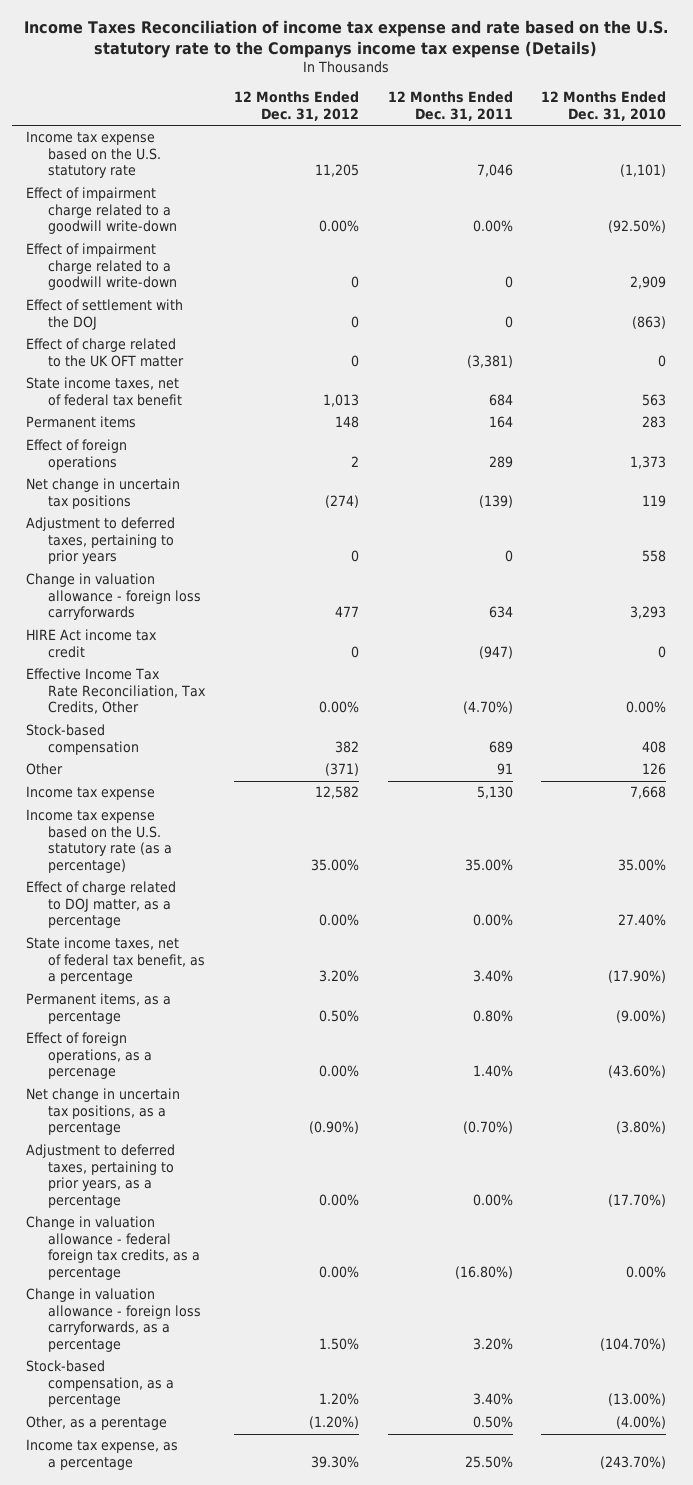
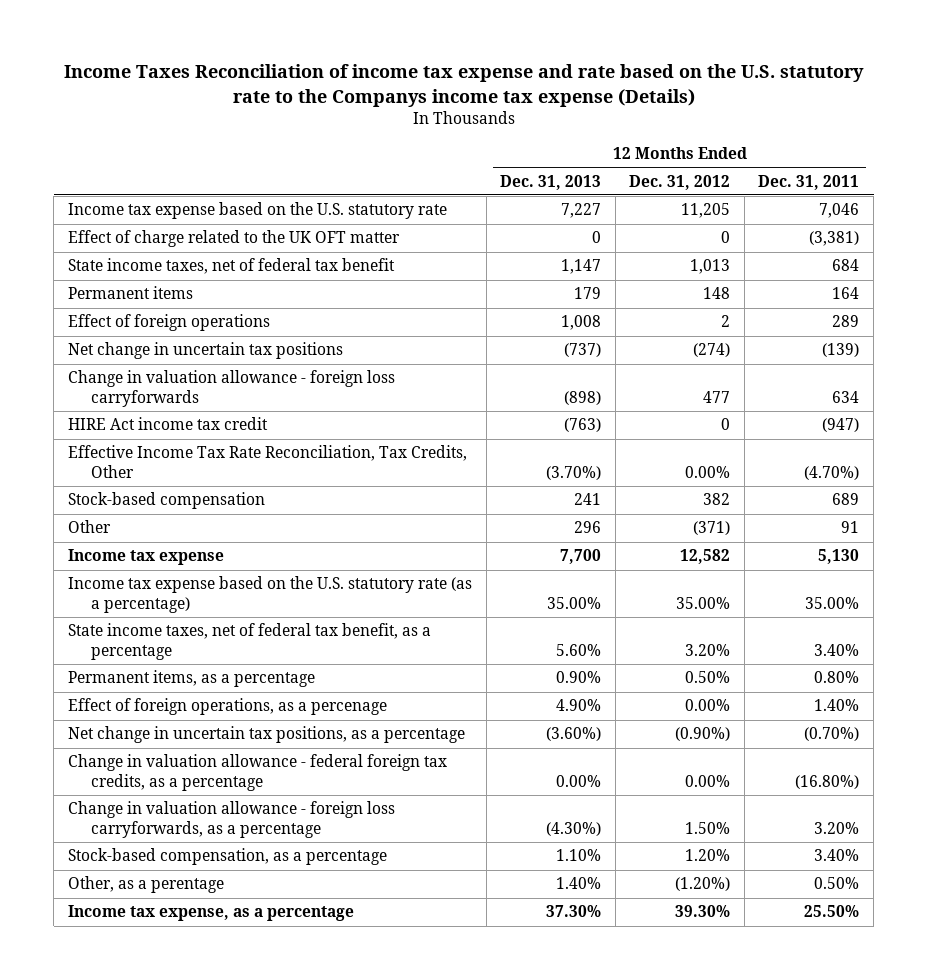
[541,91,667,121] 12 Months Ended Dec. 31, 2010 -> none
none -> [500,174,602,190] Dec. 31, 2013
[26,187,177,235] Effect of impairment charge related to a goodwill write-down -> none
[26,243,177,291] Effect of impairment charge related to a goodwill write-down -> none
[26,299,184,330] Effect of settlement with the DOJ -> none
[26,517,176,565] Adjustment to deferred taxes, pertaining to prior years -> none
[26,881,177,929] Effect of charge related to DOJ matter, as a percentage -> none
[26,1144,176,1208] Adjustment to deferred taxes, pertaining to prior years, as a percentage -> none

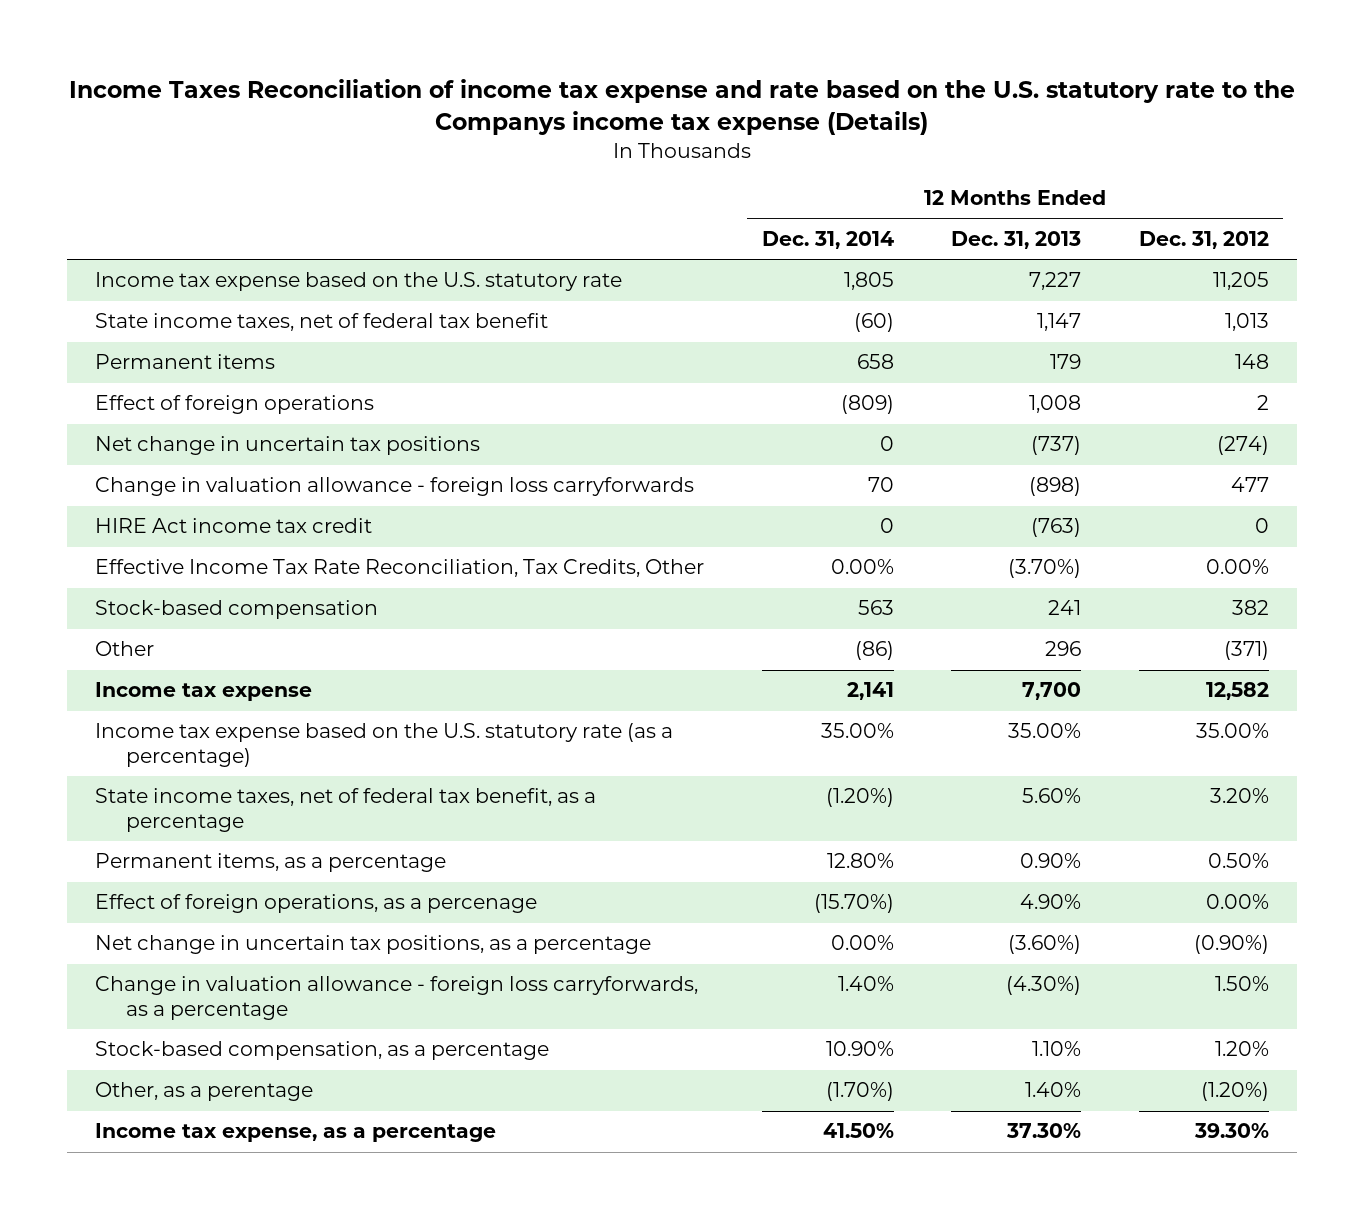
[758,174,860,190] Dec. 31, 2011 -> none
none -> [761,231,894,250] Dec. 31, 2014
[67,230,400,248] Effect of charge related to the UK OFT matter -> none
[67,754,447,792] Change in valuation allowance - federal foreign tax credits, as a percentage -> none

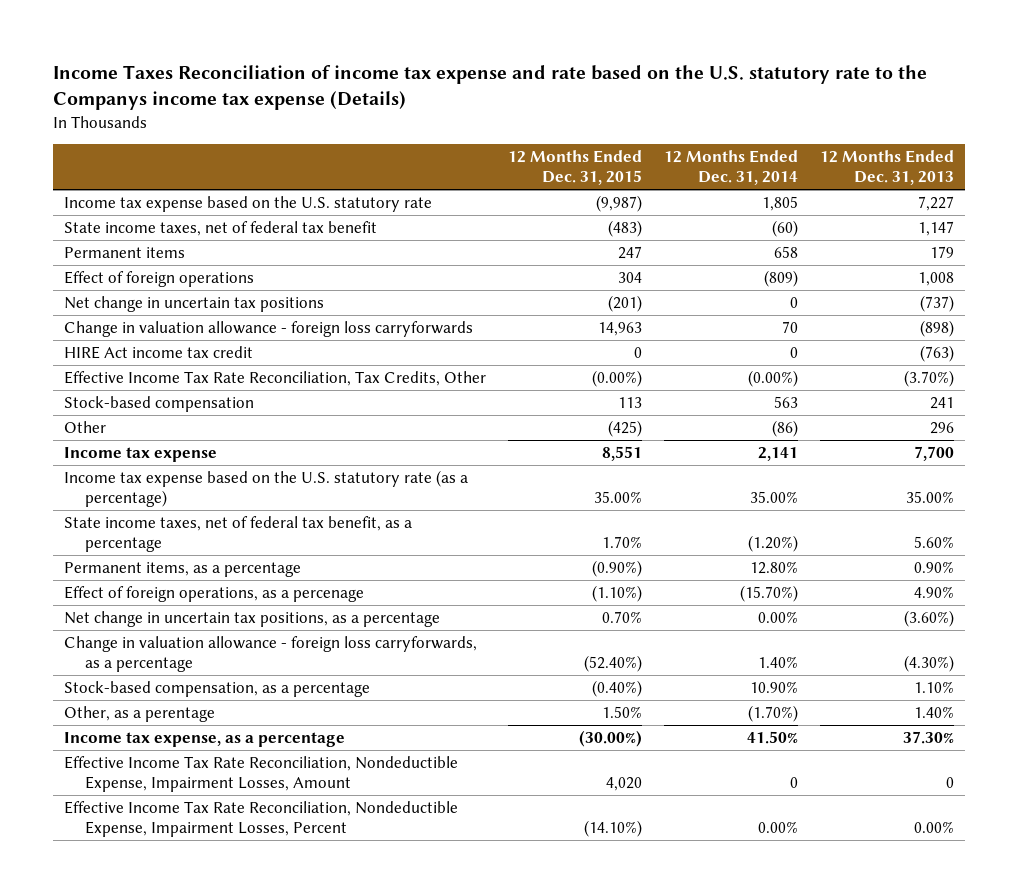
[1138,231,1269,250] Dec. 31, 2012 -> none
none -> [507,150,642,186] 12 Months Ended Dec. 31, 2015
[830,559,894,575] 0.00% -> [747,369,798,387] (0.00%)
none -> [63,755,458,792] Effective Income Tax Rate Reconciliation, Nondeductible Expense, Impairment Losses, Amount
none -> [63,800,458,837] Effective Income Tax Rate Reconciliation, Nondeductible Expense, Impairment Losses, Percent

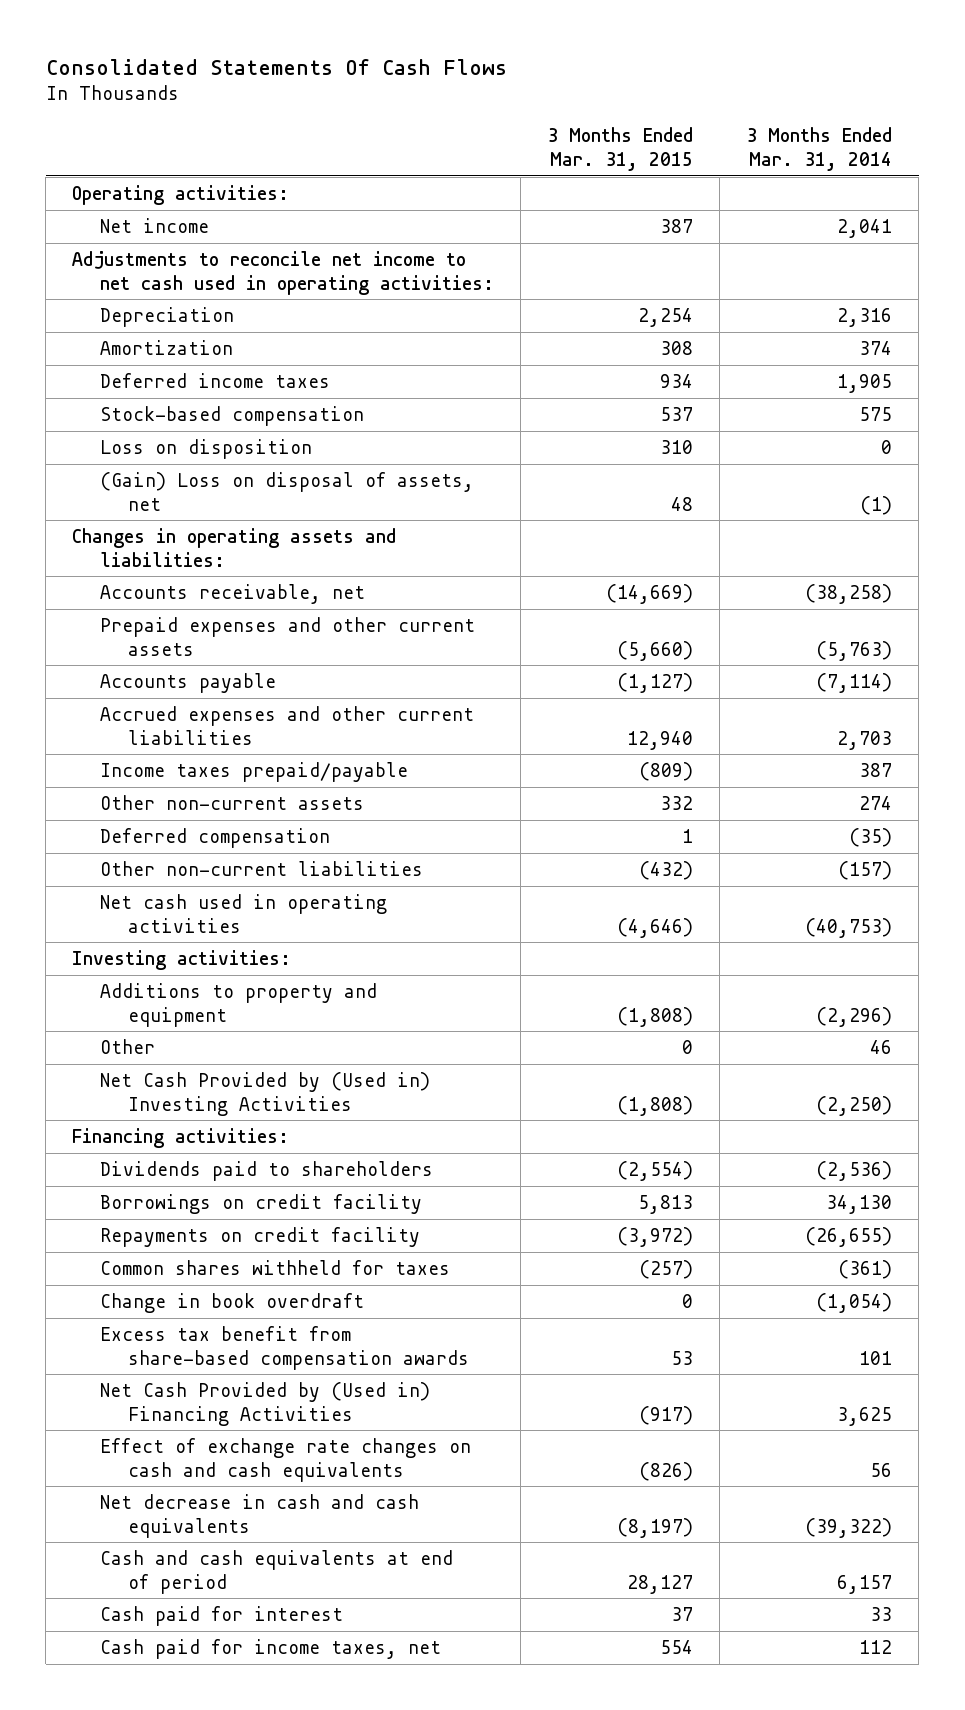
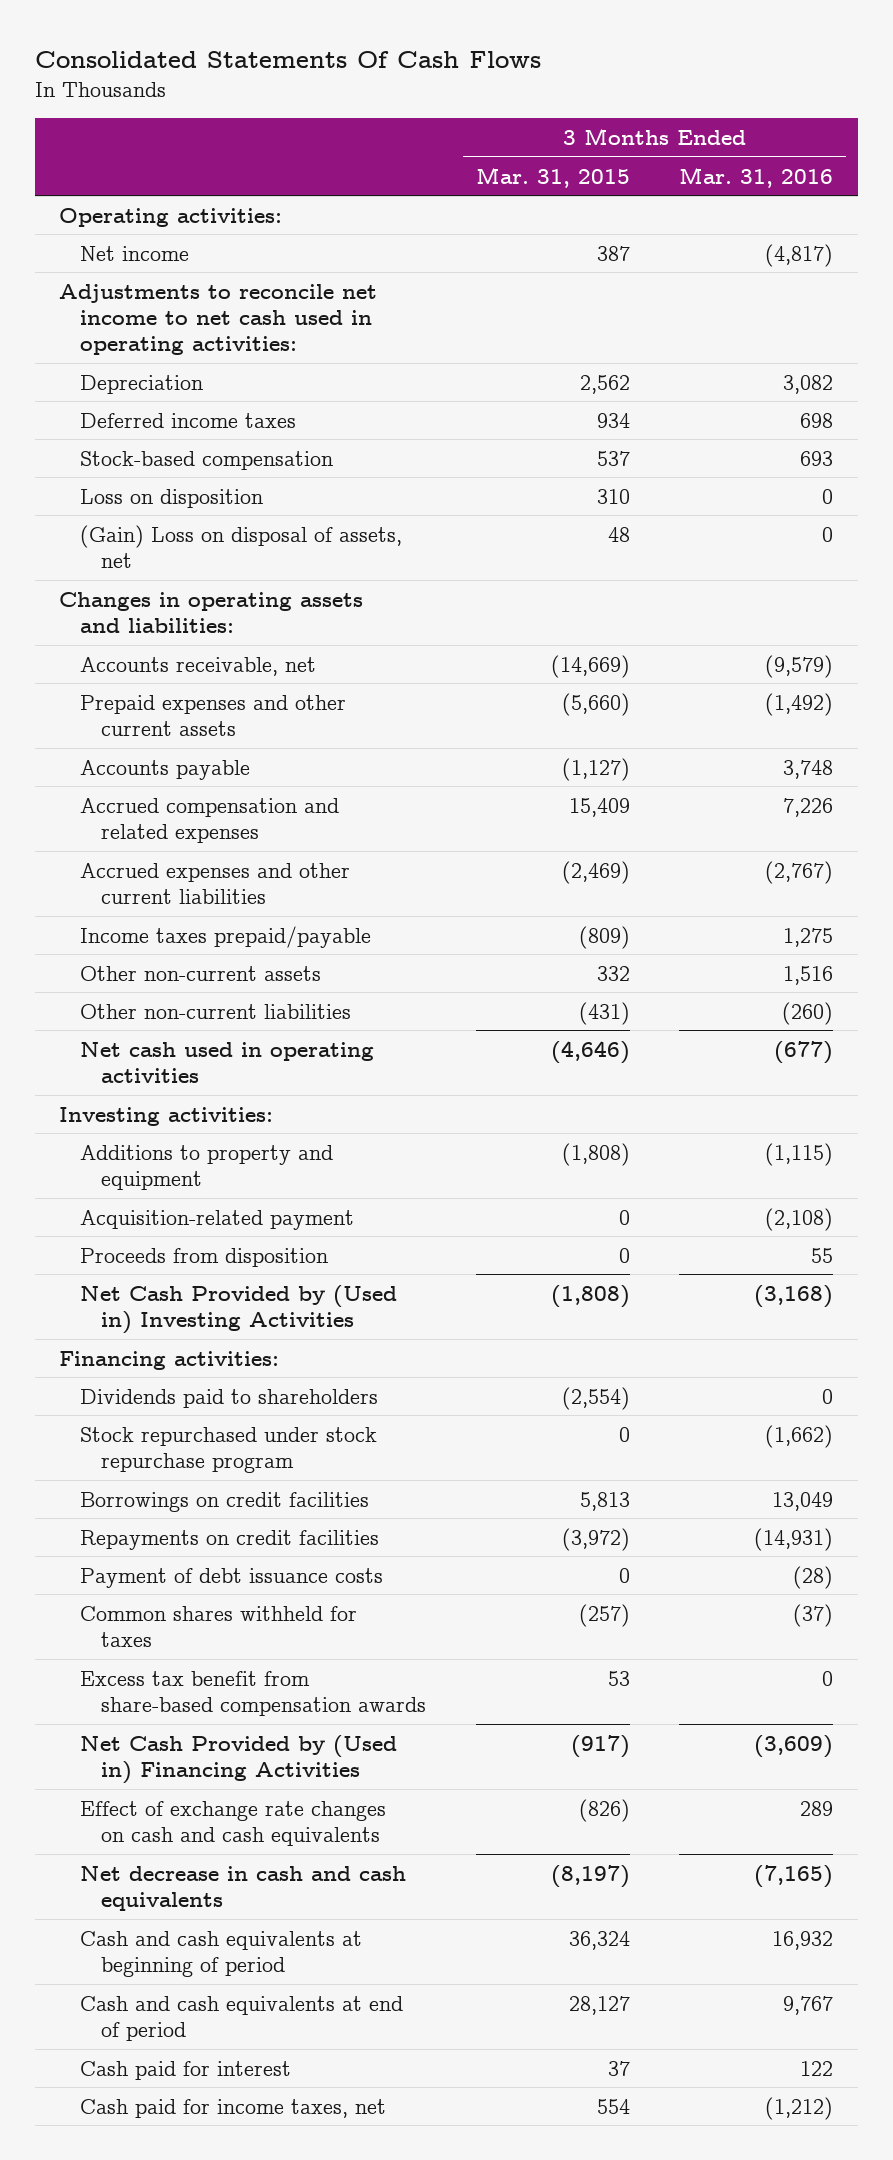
[746,127,893,171] 3 Months Ended Mar. 31, 2014 -> none
none -> [679,166,834,188] Mar. 31, 2016
[99,339,233,355] Amortization -> none
[638,307,694,327] 2,254 -> [579,374,630,394] 2,562
none -> [80,797,340,843] Accrued compensation and related expenses
[627,730,694,750] 12,940 -> [561,860,630,884] (2,469)
[99,827,330,848] Deferred compensation -> none
[639,860,694,880] (432) -> [578,1001,630,1025] (431)
[99,1038,155,1054] Other -> none
none -> [80,1209,355,1230] Acquisition-related payment
none -> [80,1247,329,1267] Proceeds from disposition
none -> [80,1426,378,1473] Stock repurchased under stock repurchase program
[99,1193,422,1214] Borrowings on credit facility -> [80,1491,370,1512] Borrowings on credit facilities
[99,1226,420,1247] Repayments on credit facility -> [80,1529,380,1550] Repayments on credit facilities
none -> [80,1567,384,1588] Payment of debt issuance costs
[99,1292,364,1313] Change in book overdraft -> none
none -> [80,1930,363,1977] Cash and cash equivalents at beginning of period

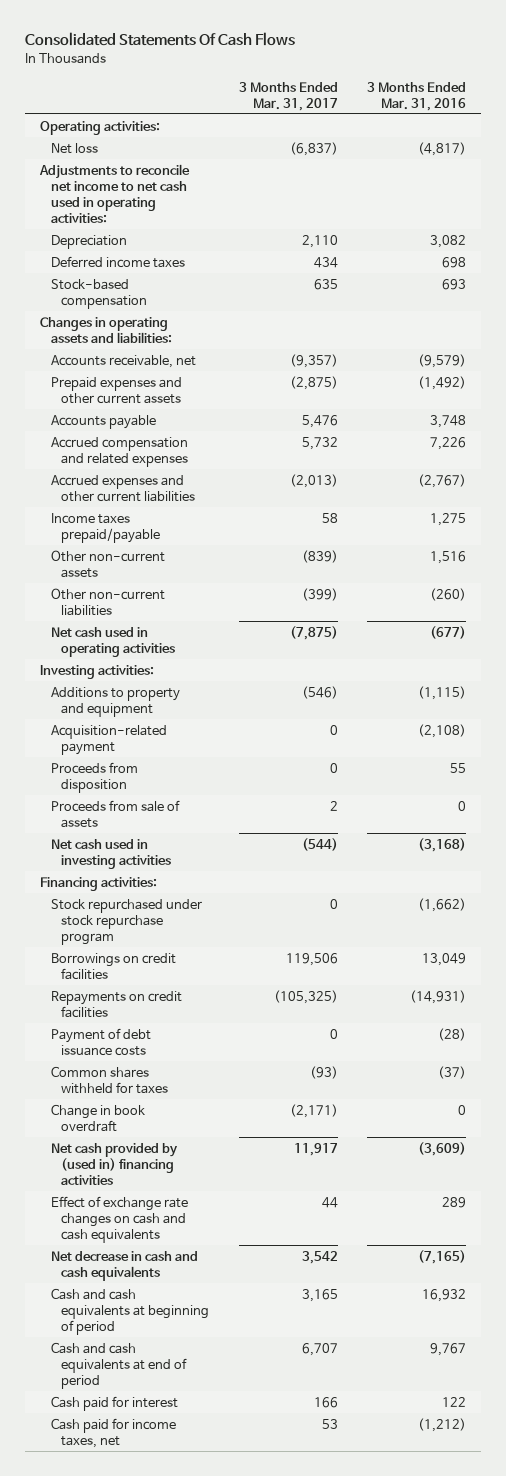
[475,166,630,188] Mar. 31, 2015 -> none
none -> [238,81,338,111] 3 Months Ended Mar. 31, 2017
[80,245,190,261] Net income -> [50,142,98,154] Net loss
[80,488,264,508] Loss on disposition -> none
[80,524,403,568] (Gain) Loss on disposal of assets, net -> none
none -> [50,799,180,828] Proceeds from sale of assets
[80,1284,398,1334] Net Cash Provided by (Used in) Investing Activities -> [50,838,172,869] Net cash used in investing activities
[80,1388,379,1408] Dividends paid to shareholders -> none
[80,1670,427,1716] Excess tax benefit from share-based compensation awards -> none
none -> [50,1103,145,1132] Change in book overdraft
[80,1734,398,1784] Net Cash Provided by (Used in) Financing Activities -> [50,1142,178,1185] Net cash provided by (used in) financing activities

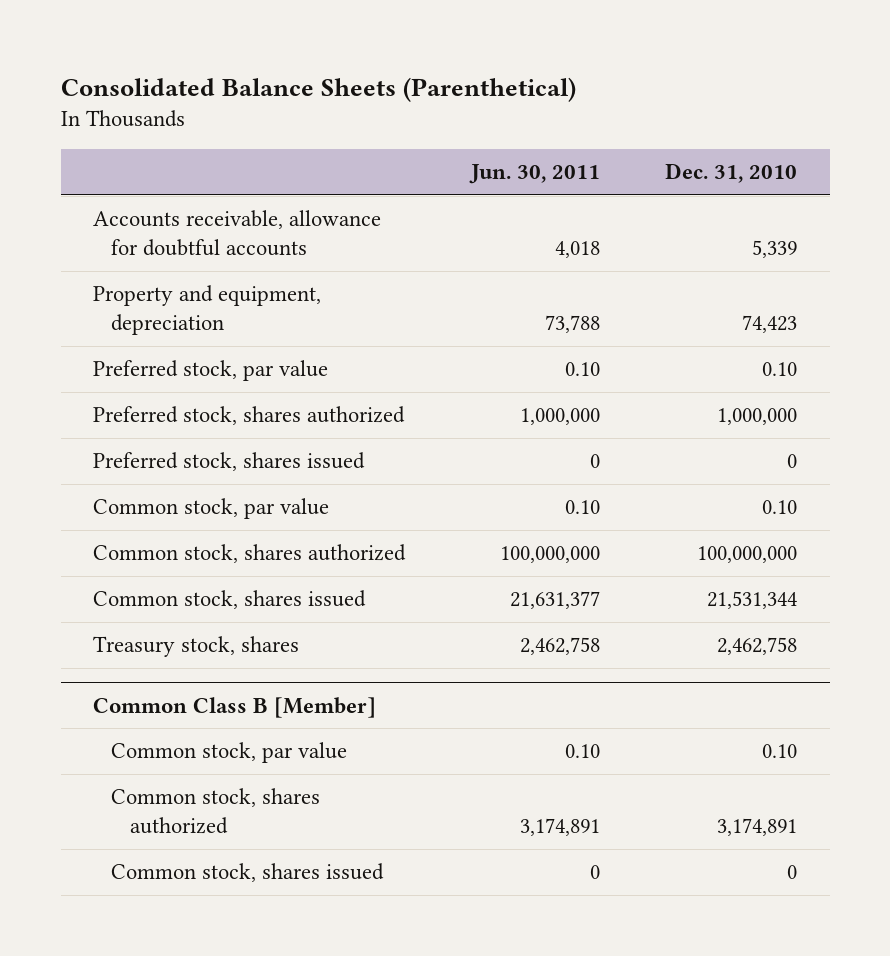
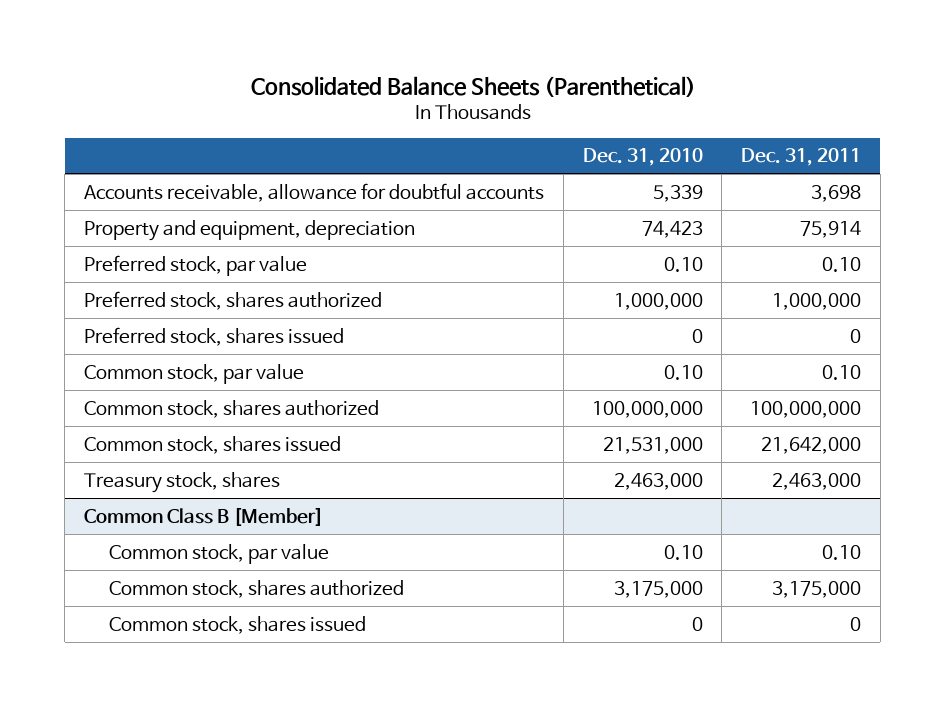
[468,164,600,185] Jun. 30, 2011 -> none
none -> [741,148,862,167] Dec. 31, 2011
[707,591,798,610] 21,531,344 -> [602,436,703,454] 21,531,000
[717,637,798,656] 2,462,758 -> [613,472,703,490] 2,463,000
[717,818,798,837] 3,174,891 -> [613,580,703,598] 3,175,000

